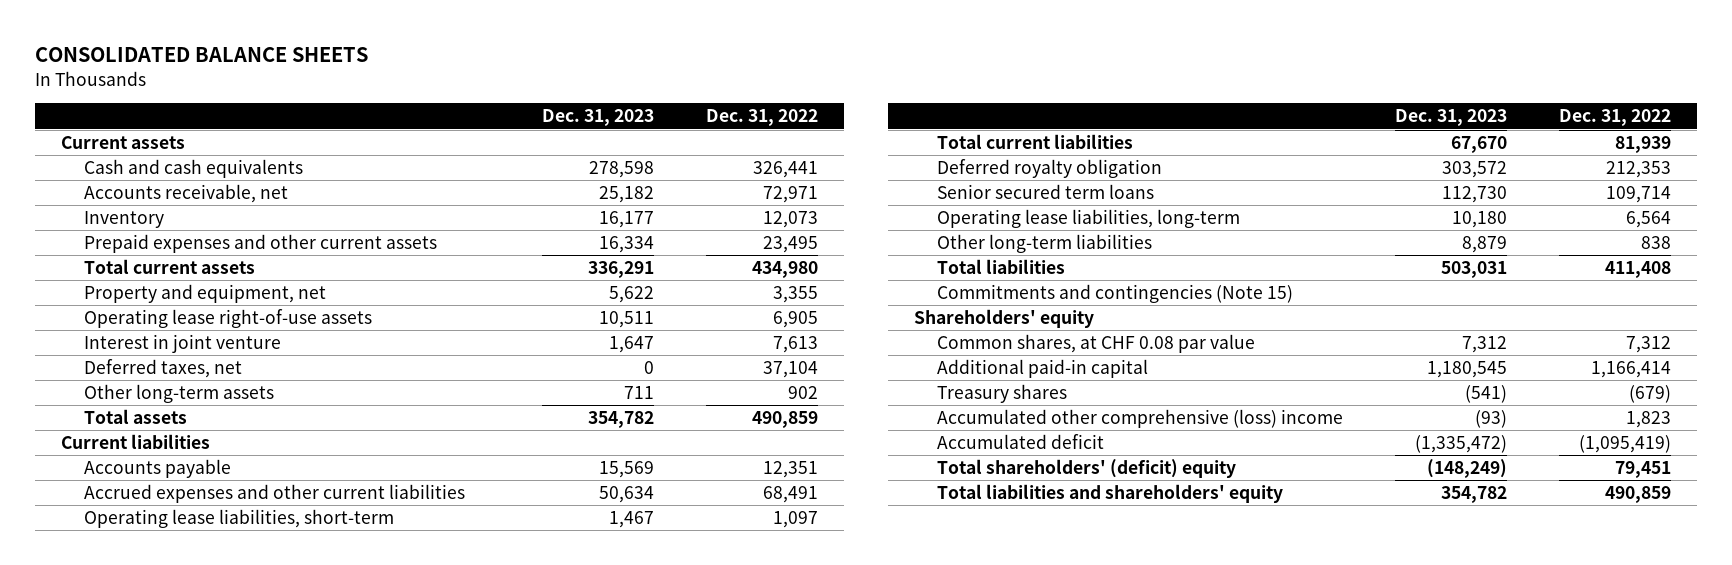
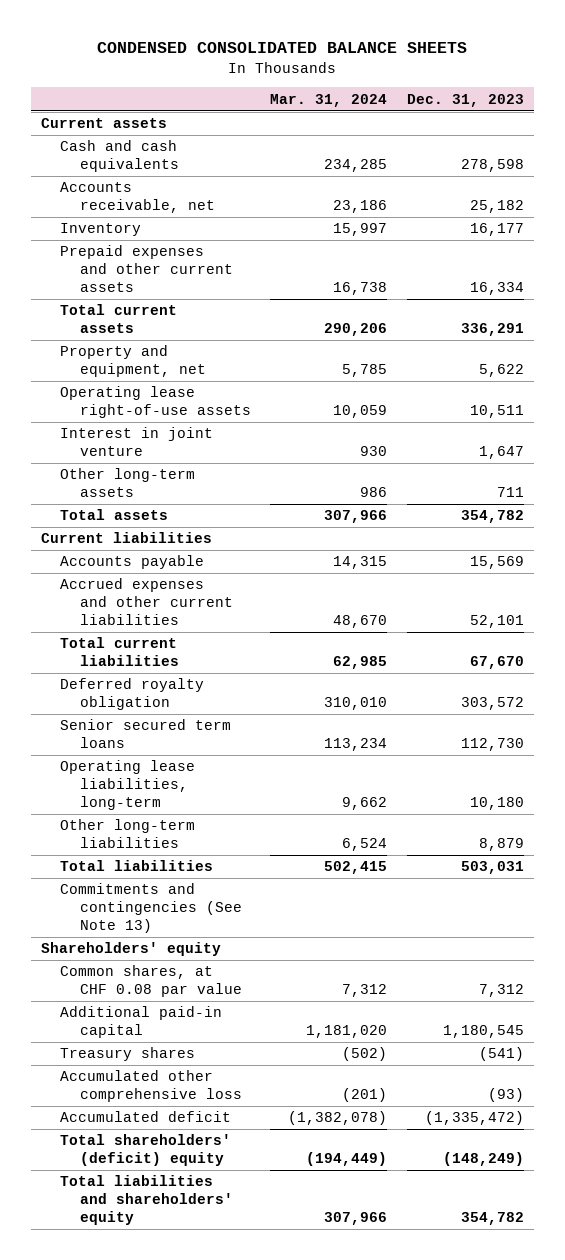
[35,47,369,63] CONSOLIDATED BALANCE SHEETS -> [97,42,468,54] CONDENSED CONSOLIDATED BALANCE SHEETS
[706,109,819,127] Dec. 31, 2022 -> none
none -> [270,93,388,107] Mar. 31, 2024
[84,359,243,379] Deferred taxes, net -> none
[84,509,395,529] Operating lease liabilities, short-term -> none
[599,486,655,504] 50,634 -> [469,614,524,628] 52,101
[936,284,1293,304] Commitments and contingencies (Note 15) -> [60,883,242,933] Commitments and contingencies (See Note 13)
[936,409,1343,429] Accumulated other comprehensive (loss) income -> [60,1070,242,1103] Accumulated other comprehensive loss

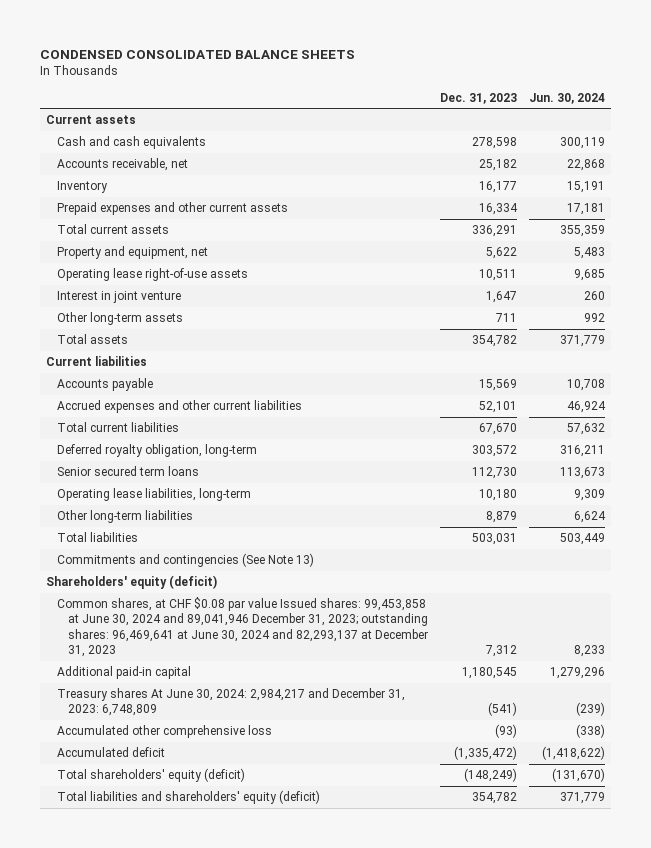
[270,93,388,107] Mar. 31, 2024 -> none
none -> [528,92,605,104] Jun. 30, 2024
[60,678,205,711] Deferred royalty obligation -> [57,444,258,458] Deferred royalty obligation, long-term
[40,942,221,957] Shareholders' equity -> [46,575,218,590] Shareholders' equity (deficit)
[60,965,242,998] Common shares, at CHF 0.08 par value -> [57,597,428,658] Common shares, at CHF $0.08 par value Issued shares: 99,453,858 at June 30, 2024 and 89,041,946 December 31, 2023; outstanding shares: 96,469,641 at June 30, 2024 and 82,293,137 at December 31, 2023
[60,1047,196,1062] Treasury shares -> [57,688,406,717] Treasury shares At June 30, 2024: 2,984,217 and December 31, 2023: 6,748,809
[60,1134,232,1167] Total shareholders' (deficit) equity -> [57,768,246,783] Total shareholders' equity (deficit)
[60,1175,233,1225] Total liabilities and shareholders' equity -> [57,790,321,805] Total liabilities and shareholders' equity (deficit)

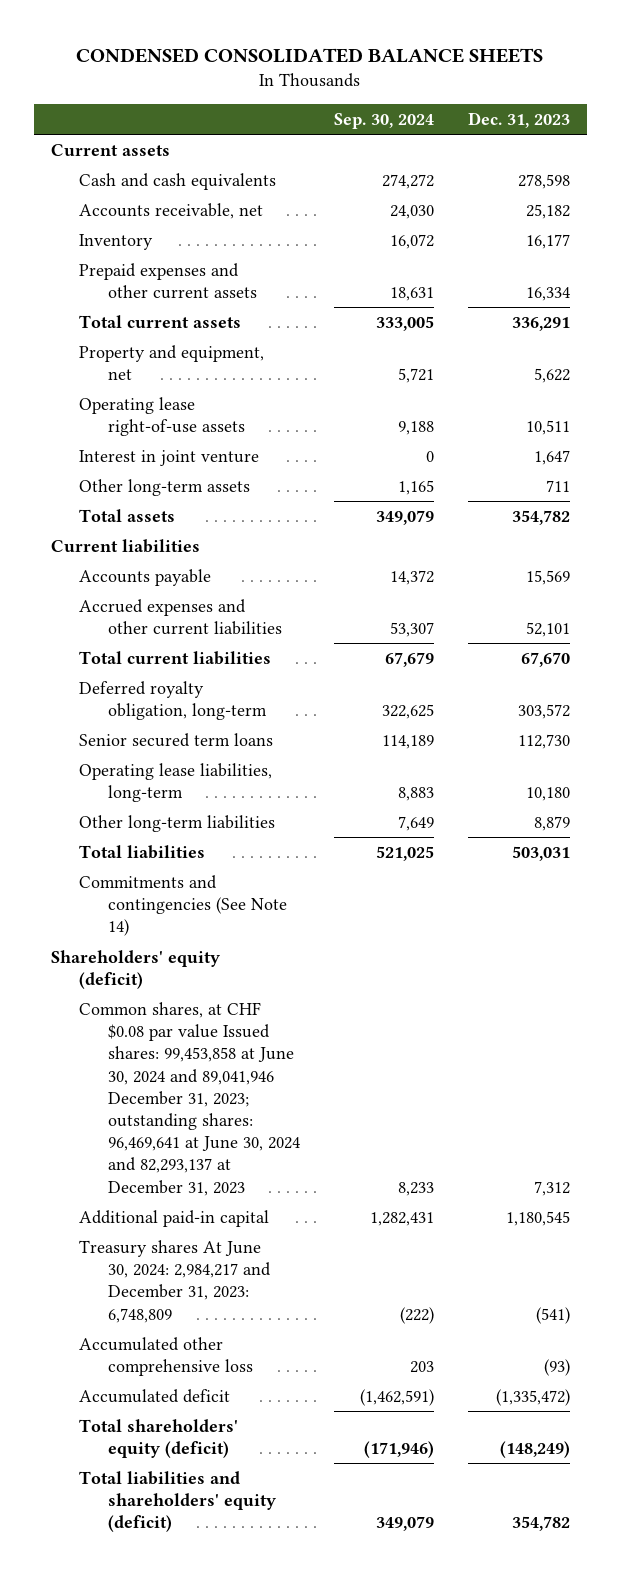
[528,92,605,104] Jun. 30, 2024 -> none
none -> [333,113,434,130] Sep. 30, 2024
[57,553,315,568] Commitments and contingencies (See Note 13) -> [79,874,287,937] Commitments and contingencies (See Note 14)

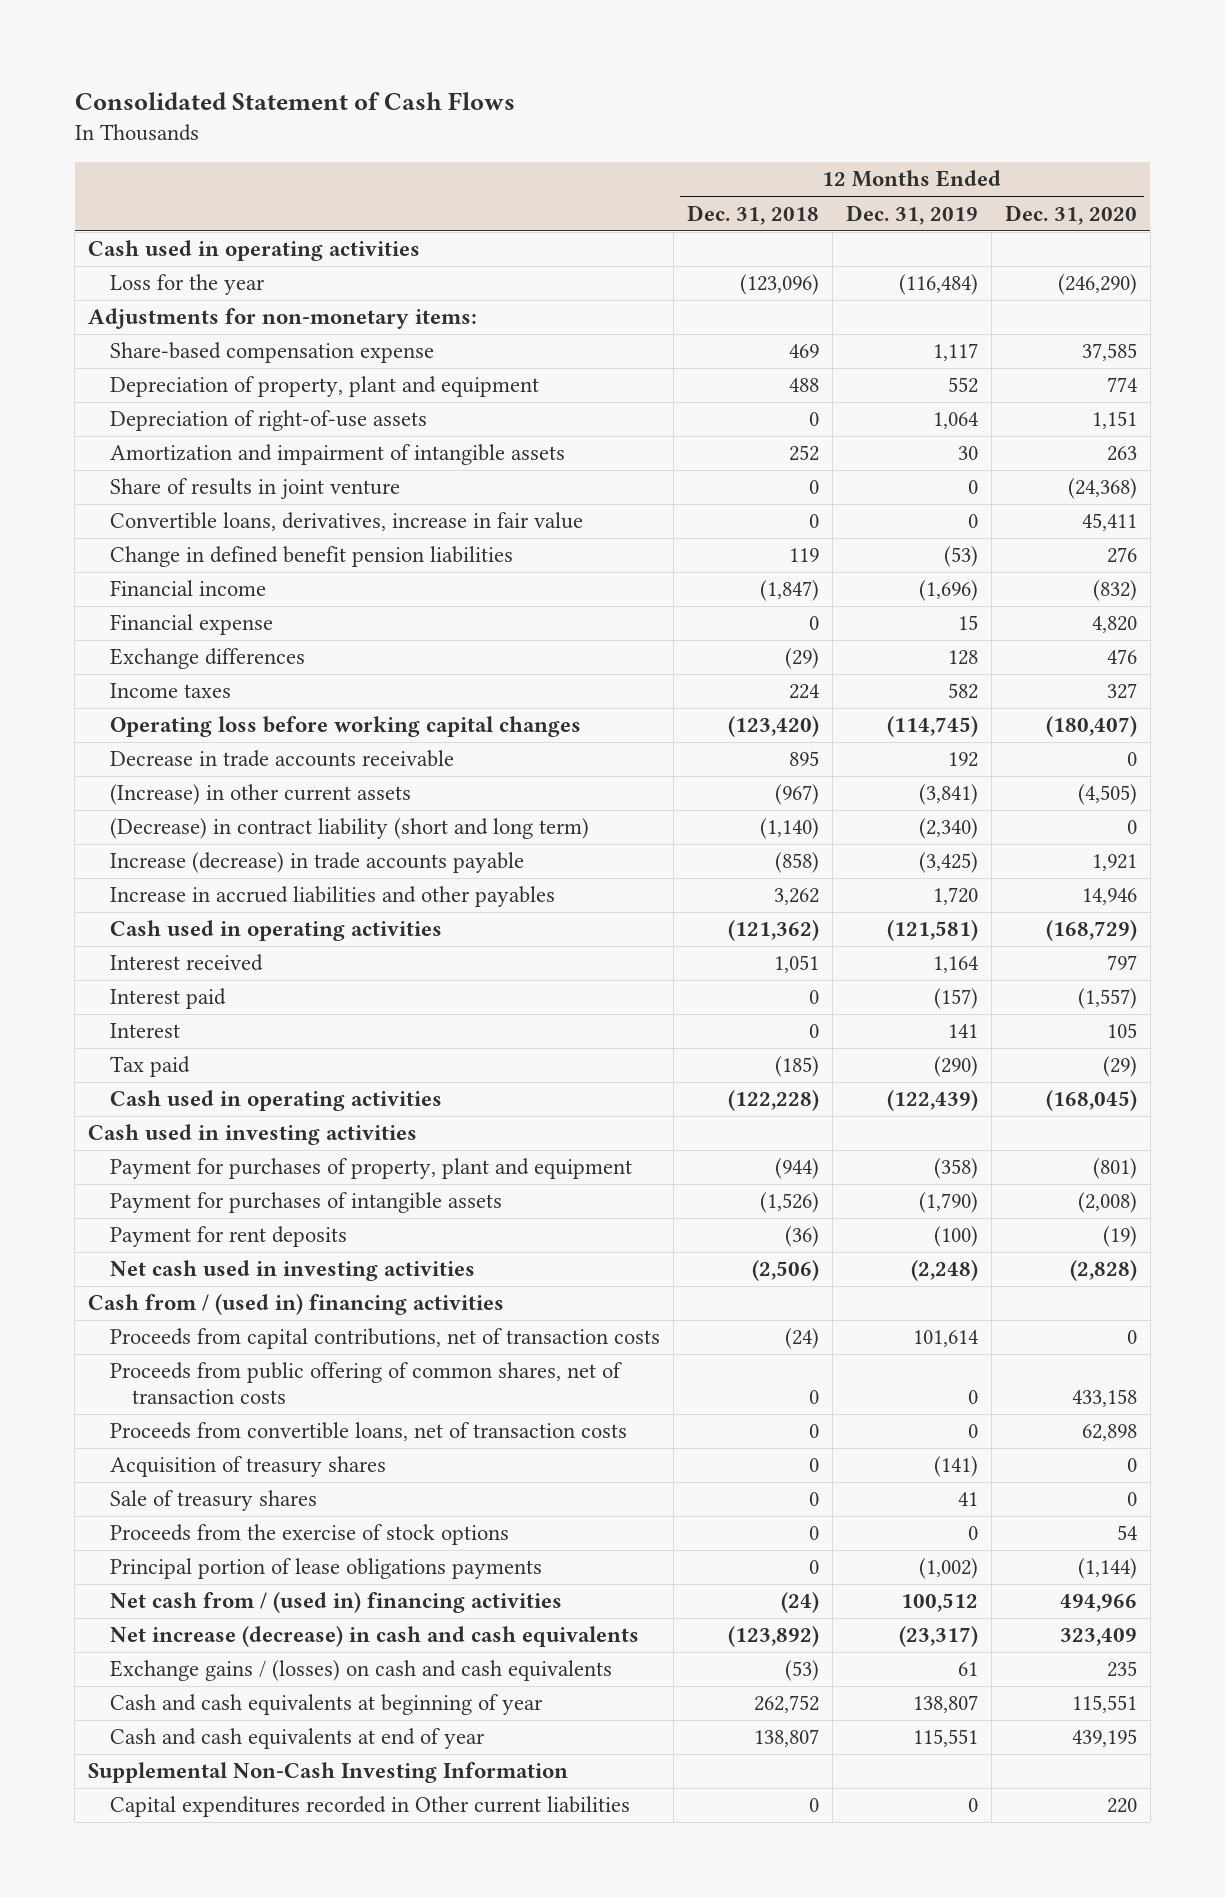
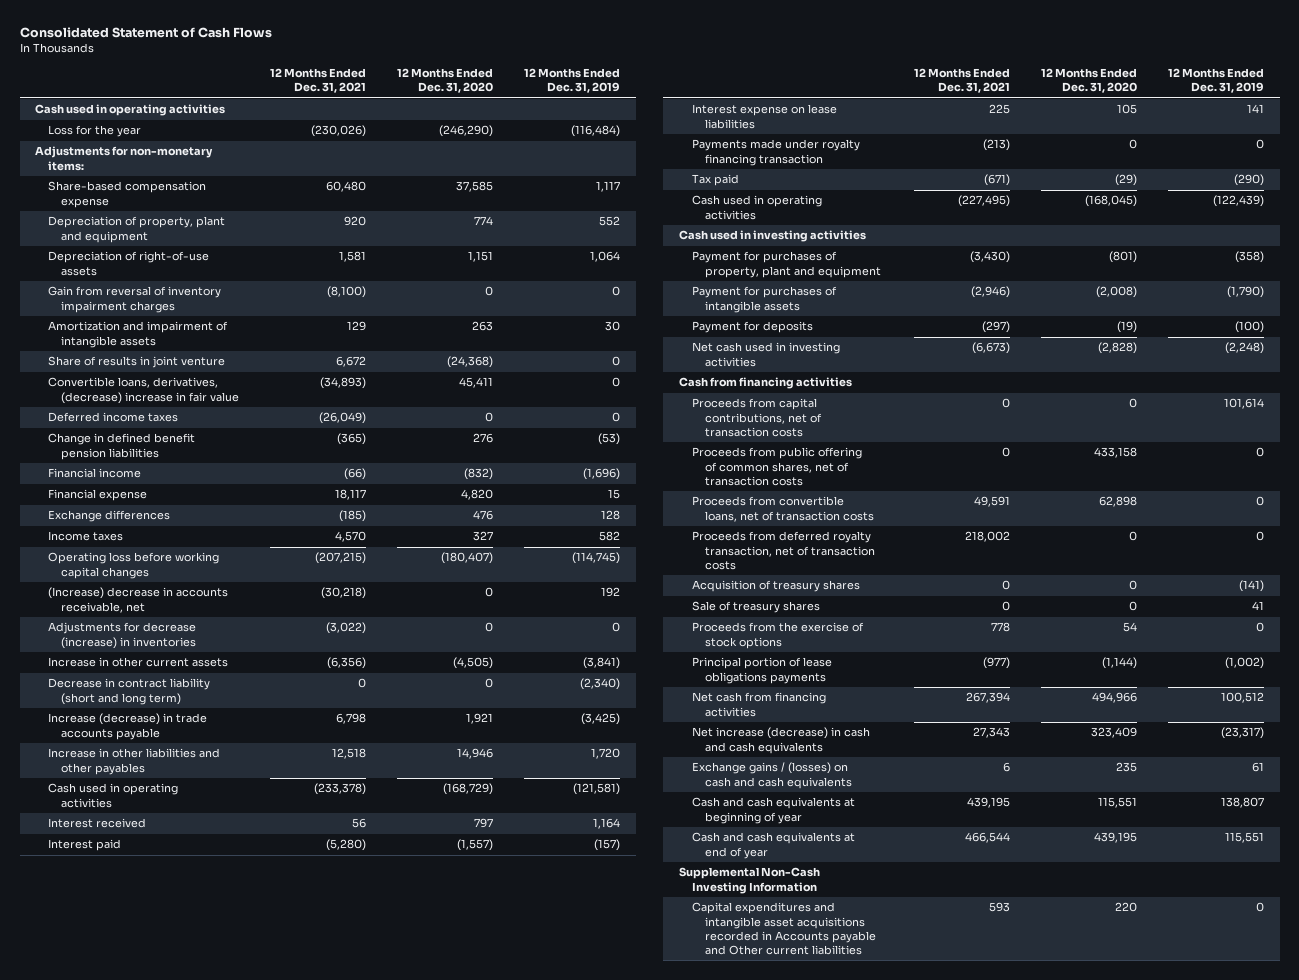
[687,204,820,225] Dec. 31, 2018 -> none
none -> [270,68,367,94] 12 Months Ended Dec. 31, 2021
none -> [48,286,222,313] Gain from reversal of inventory impairment charges
[110,512,584,532] Convertible loans, derivatives, increase in fair value -> [48,377,240,404] Convertible loans, derivatives, (decrease) increase in fair value
none -> [48,412,179,423] Deferred income taxes
[110,750,455,768] Decrease in trade accounts receivable -> [48,587,229,613] (Increase) decrease in accounts receivable, net
none -> [48,622,197,649] Adjustments for decrease (increase) in inventories
[110,784,412,806] (Increase) in other current assets -> [48,657,229,668] Increase in other current assets
[110,818,590,840] (Decrease) in contract liability (short and long term) -> [48,678,211,705] Decrease in contract liability (short and long term)
[110,886,556,908] Increase in accrued liabilities and other payables -> [48,748,221,775] Increase in other liabilities and other payables
[110,1023,181,1039] Interest -> [691,104,837,129] Interest expense on lease liabilities
none -> [691,139,860,166] Payments made under royalty financing transaction
[110,1226,348,1248] Payment for rent deposits -> [691,321,813,334] Payment for deposits
[88,1294,505,1316] Cash from / (used in) financing activities -> [678,377,852,390] Cash from financing activities
none -> [691,531,876,570] Proceeds from deferred royalty transaction, net of transaction costs
[110,1592,563,1614] Net cash from / (used in) financing activities -> [691,692,826,717] Net cash from financing activities
[110,1796,631,1818] Capital expenditures recorded in Other current liabilities -> [691,902,877,955] Capital expenditures and intangible asset acquisitions recorded in Accounts payable and Other current liabilities

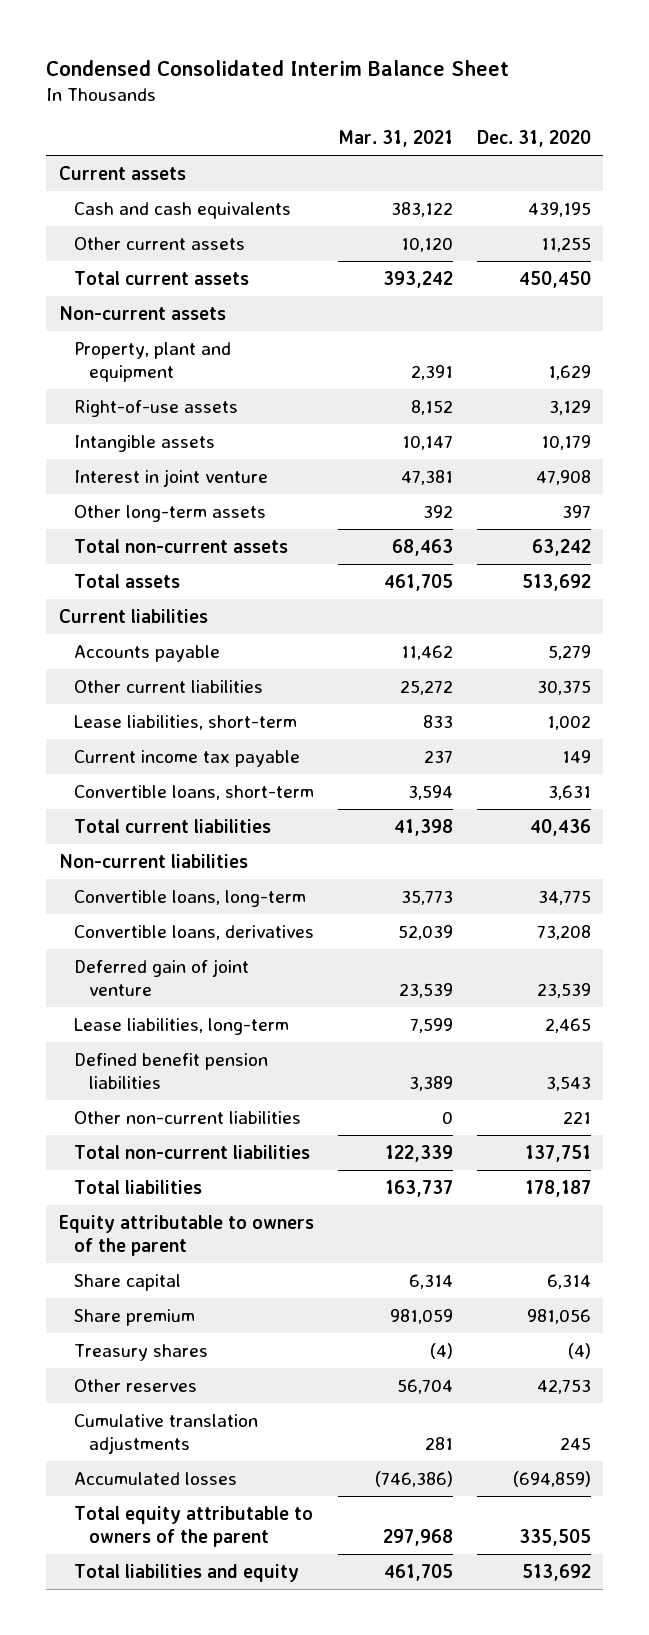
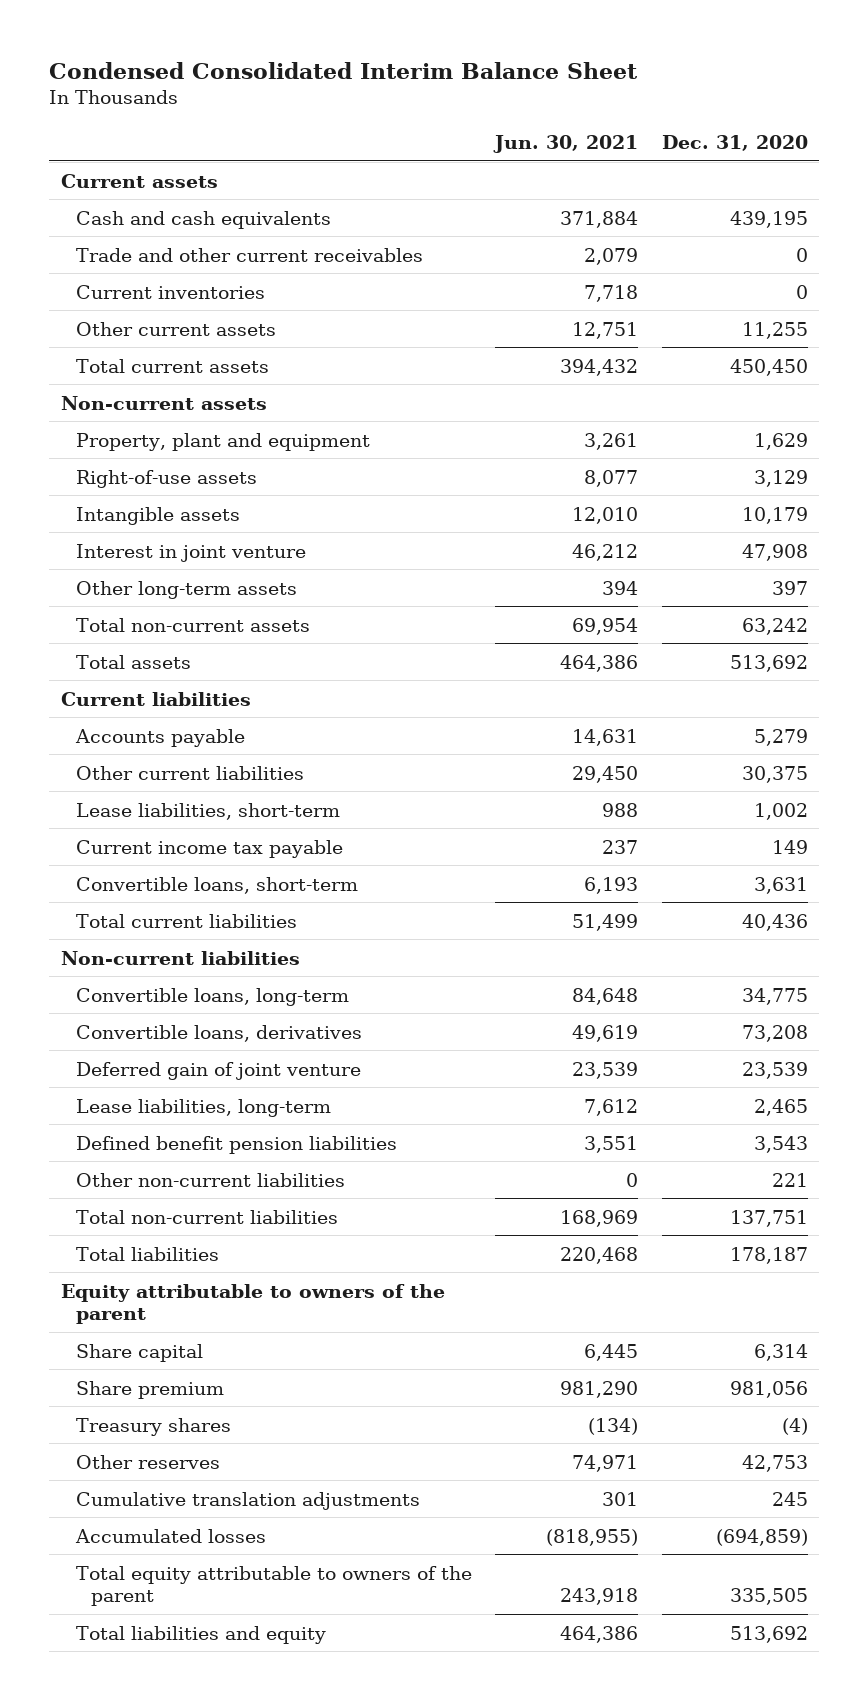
[337,130,453,148] Mar. 31, 2021 -> none
none -> [493,135,639,154] Jun. 30, 2021
none -> [75,247,423,262] Trade and other current receivables
none -> [75,284,265,299] Current inventories

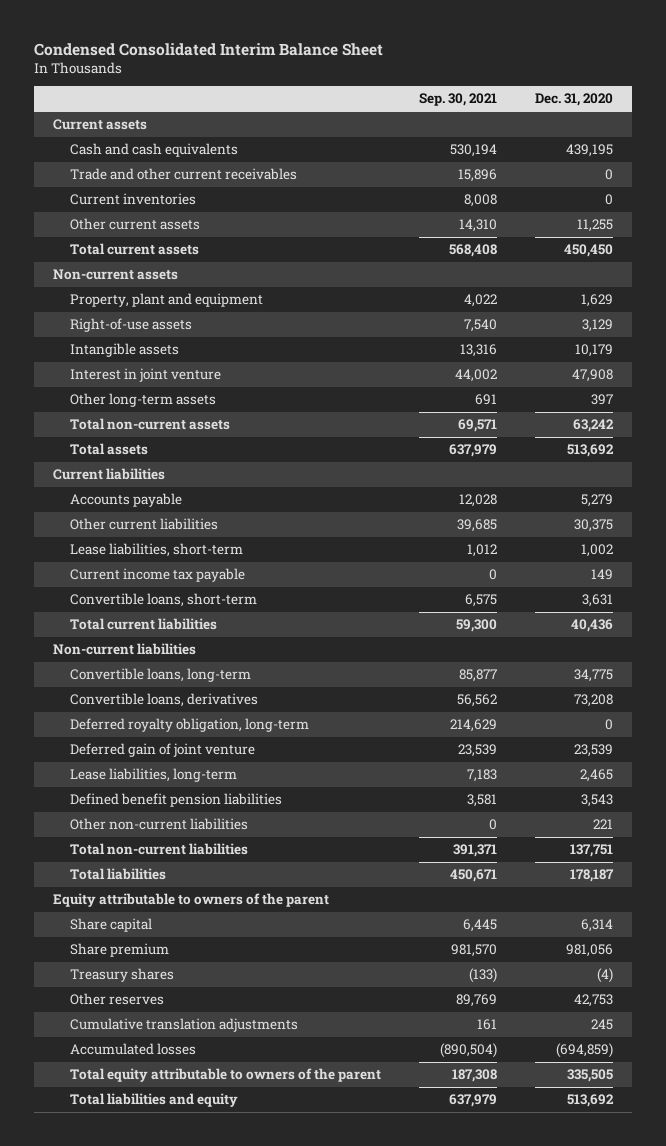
[493,135,639,154] Jun. 30, 2021 -> none
none -> [419,93,498,107] Sep. 30, 2021
none -> [69,718,309,733] Deferred royalty obligation, long-term

